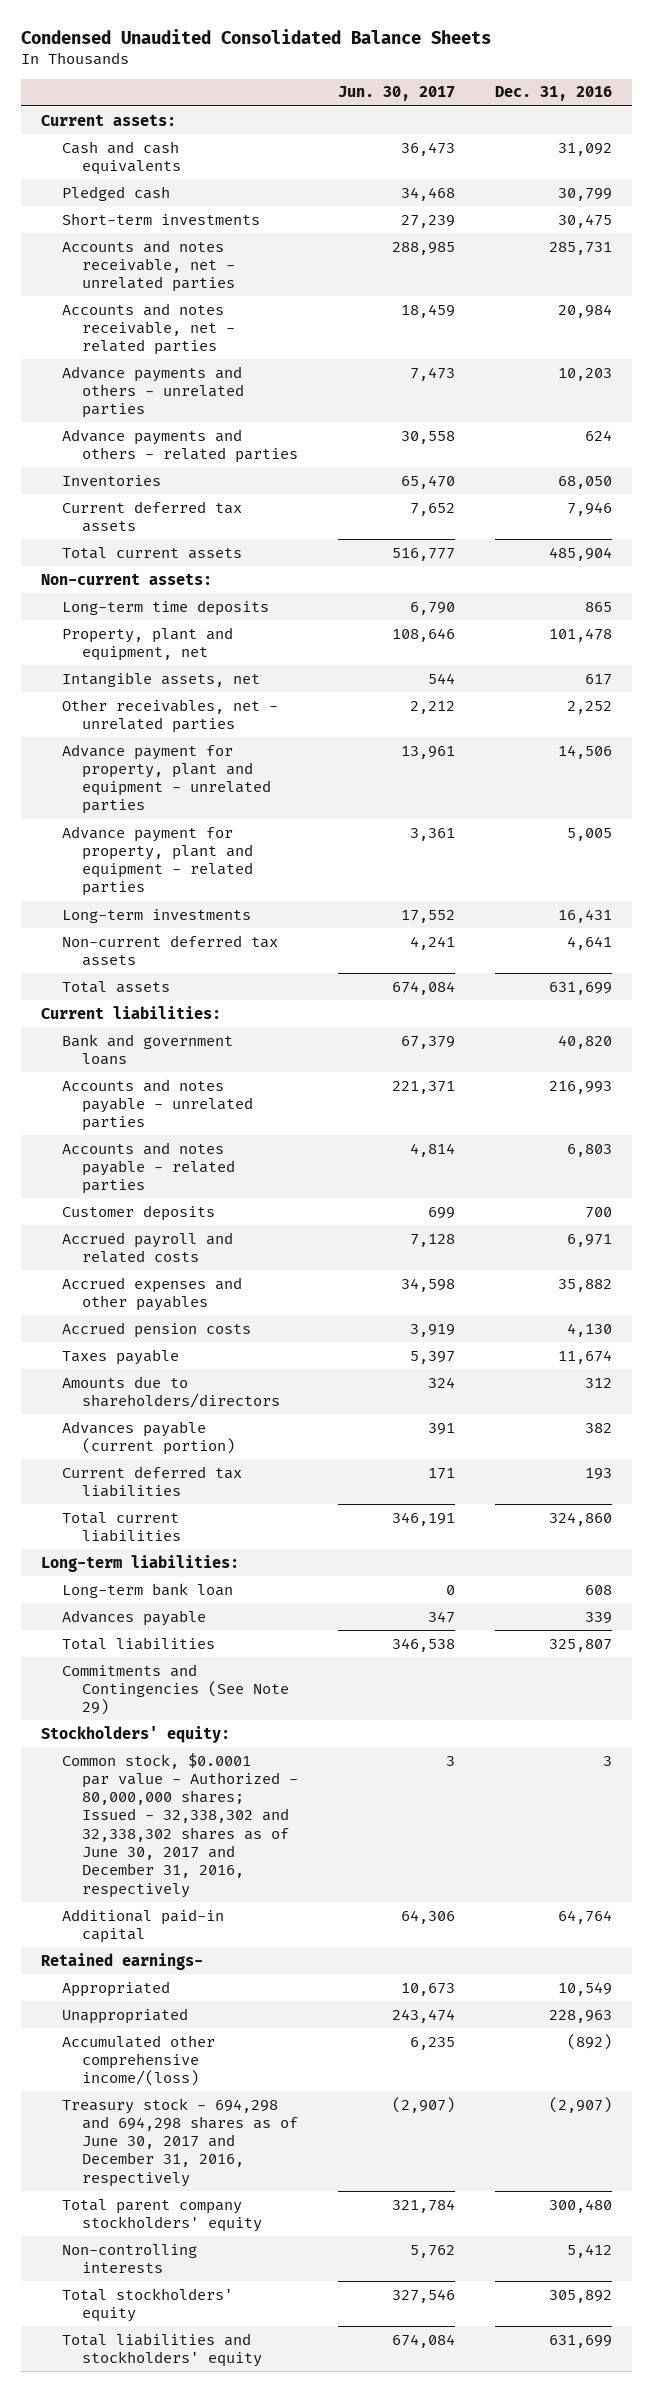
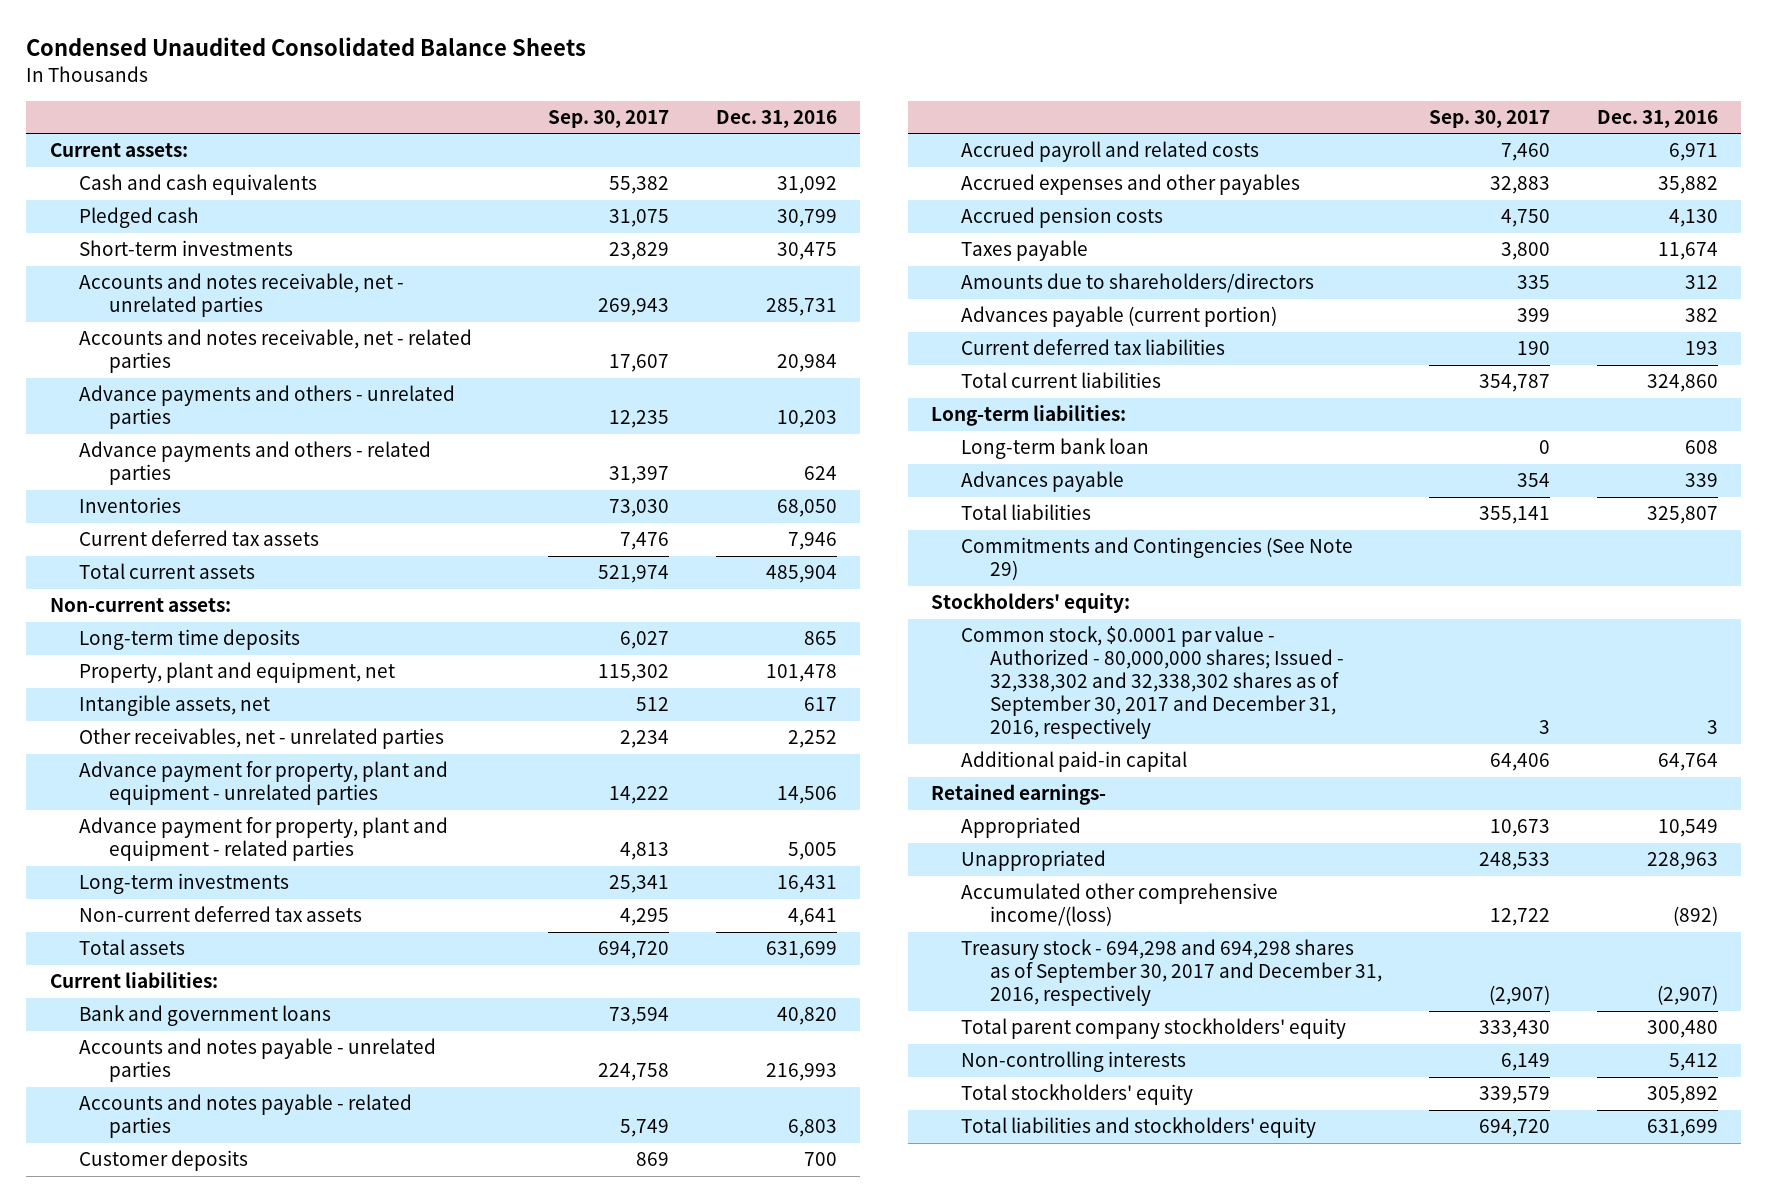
[338,86,456,102] Jun. 30, 2017 -> none
none -> [547,109,669,128] Sep. 30, 2017
[61,1752,298,1898] Common stock, $0.0001 par value - Authorized - 80,000,000 shares; Issued - 32,338,302 and 32,338,302 shares as of June 30, 2017 and December 31, 2016, respectively -> [960,626,1344,740] Common stock, $0.0001 par value - Authorized - 80,000,000 shares; Issued - 32,338,302 and 32,338,302 shares as of September 30, 2017 and December 31, 2016, respectively
[61,2097,298,2187] Treasury stock - 694,298 and 694,298 shares as of June 30, 2017 and December 31, 2016, respectively -> [960,939,1382,1007] Treasury stock - 694,298 and 694,298 shares as of September 30, 2017 and December 31, 2016, respectively

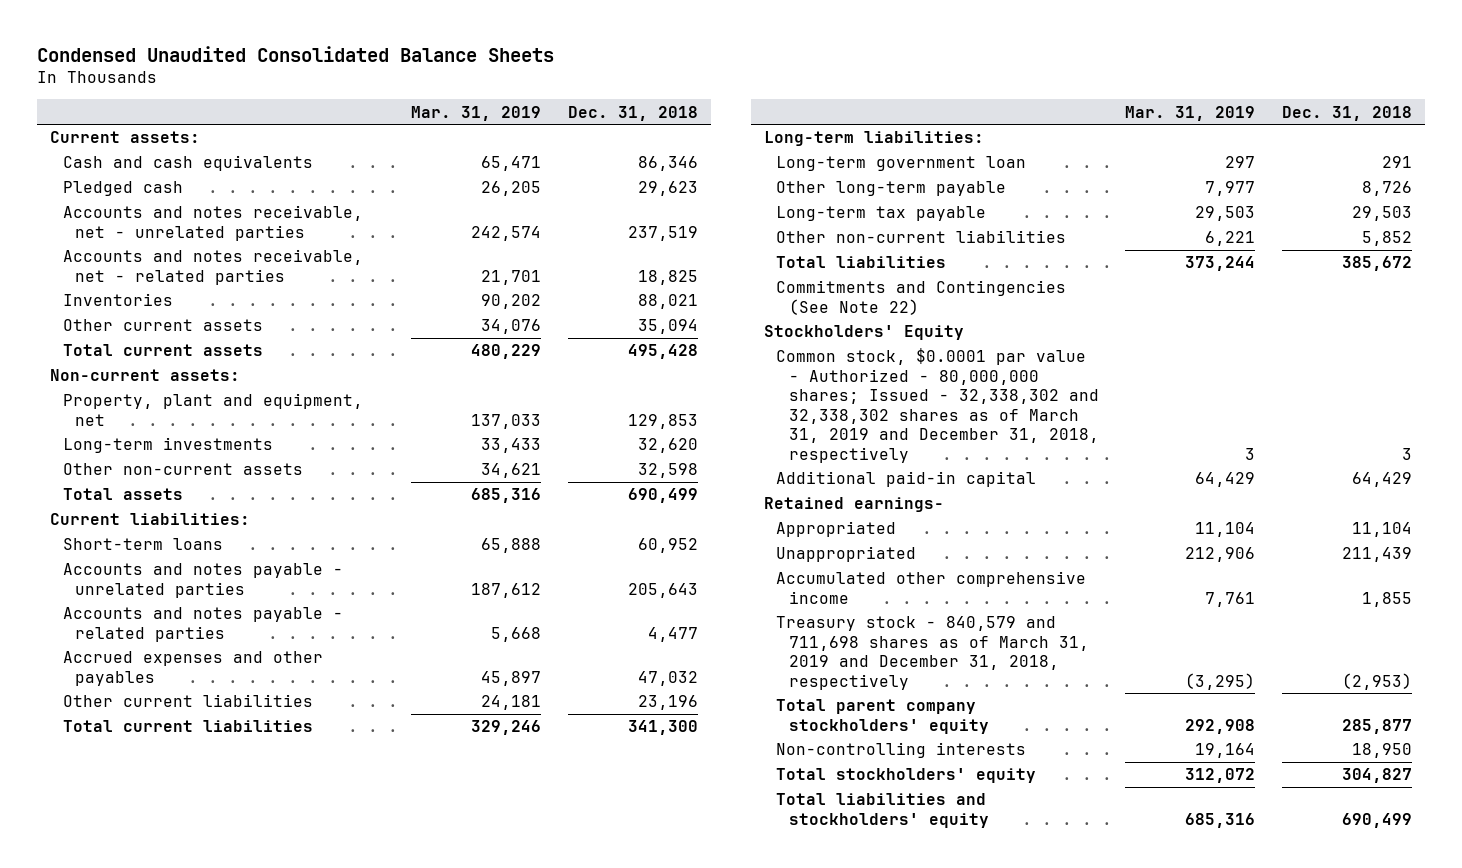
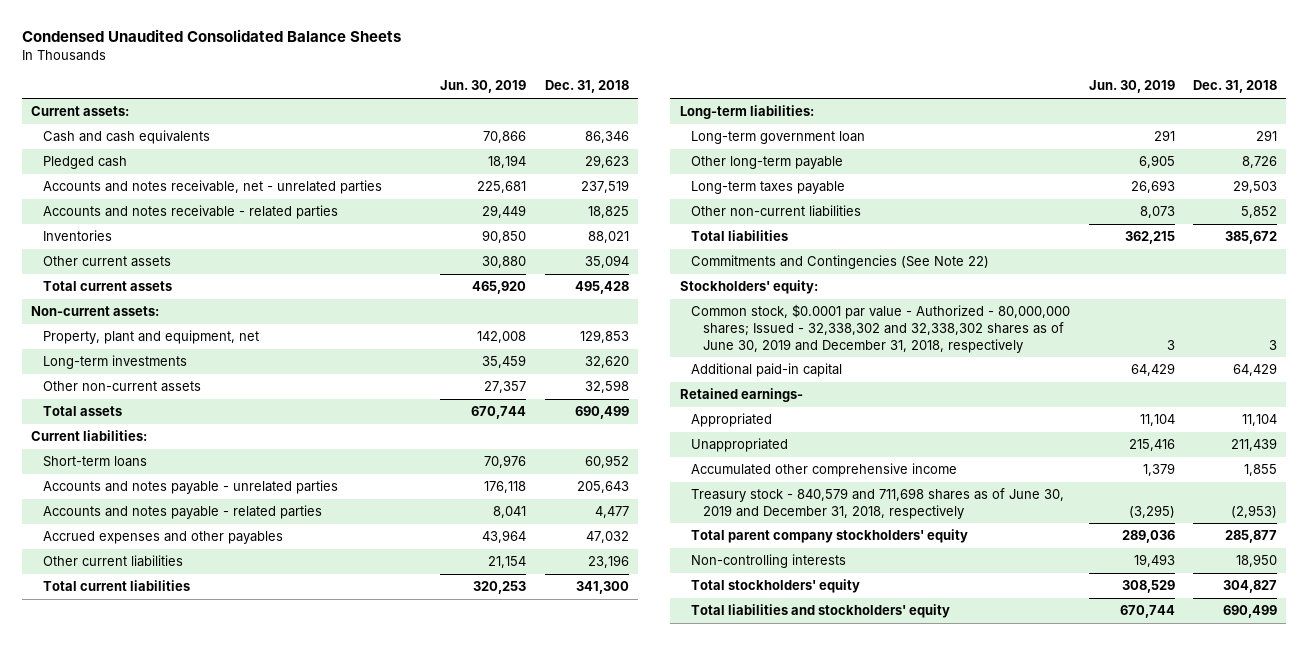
[411,105,542,121] Mar. 31, 2019 -> none
none -> [440,80,527,94] Jun. 30, 2019
[62,249,363,285] Accounts and notes receivable, net - related parties -> [42,205,338,220] Accounts and notes receivable - related parties
[776,206,987,222] Long-term tax payable -> [691,181,846,195] Long-term taxes payable
[764,325,965,341] Stockholders' Equity -> [679,280,818,295] Stockholders' equity:
[776,348,1099,463] Common stock, $0.0001 par value - Authorized - 80,000,000 shares; Issued - 32,338,302 and 32,338,302 shares as of March 31, 2019 and December 31, 2018, respectively -> [691,304,1071,353] Common stock, $0.0001 par value - Authorized - 80,000,000 shares; Issued - 32,338,302 and 32,338,302 shares as of June 30, 2019 and December 31, 2018, respectively
[776,616,1089,690] Treasury stock - 840,579 and 711,698 shares as of March 31, 2019 and December 31, 2018, respectively -> [691,488,1065,519] Treasury stock - 840,579 and 711,698 shares as of June 30, 2019 and December 31, 2018, respectively

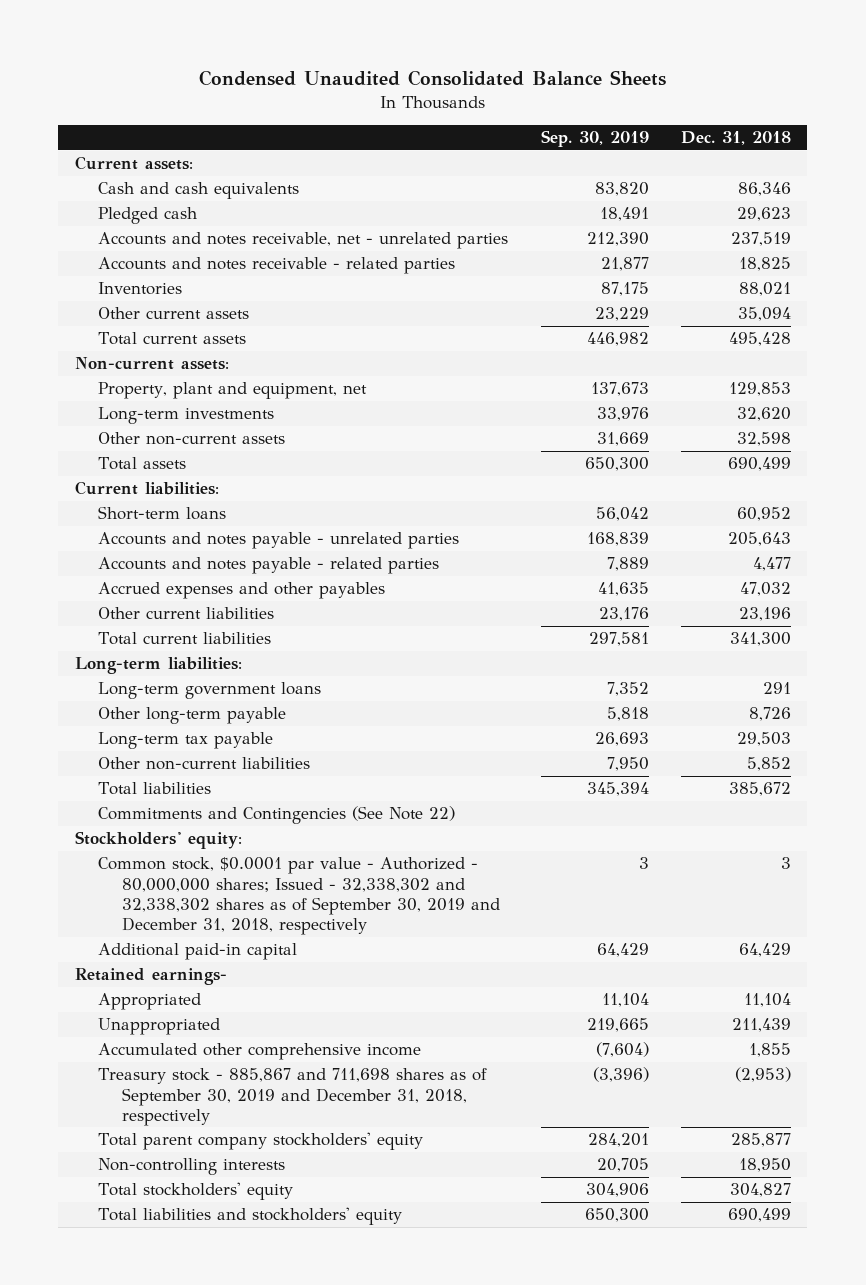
[440,80,527,94] Jun. 30, 2019 -> none
none -> [540,129,649,147] Sep. 30, 2019
[691,131,866,145] Long-term government loan -> [98,682,322,700] Long-term government loans
[691,181,846,195] Long-term taxes payable -> [98,732,274,750] Long-term tax payable
[691,304,1071,353] Common stock, $0.0001 par value - Authorized - 80,000,000 shares; Issued - 32,338,302 and 32,338,302 shares as of June 30, 2019 and December 31, 2018, respectively -> [98,857,501,936] Common stock, $0.0001 par value - Authorized - 80,000,000 shares; Issued - 32,338,302 and 32,338,302 shares as of September 30, 2019 and December 31, 2018, respectively
[691,488,1065,519] Treasury stock - 840,579 and 711,698 shares as of June 30, 2019 and December 31, 2018, respectively -> [98,1068,488,1126] Treasury stock - 885,867 and 711,698 shares as of September 30, 2019 and December 31, 2018, respectively

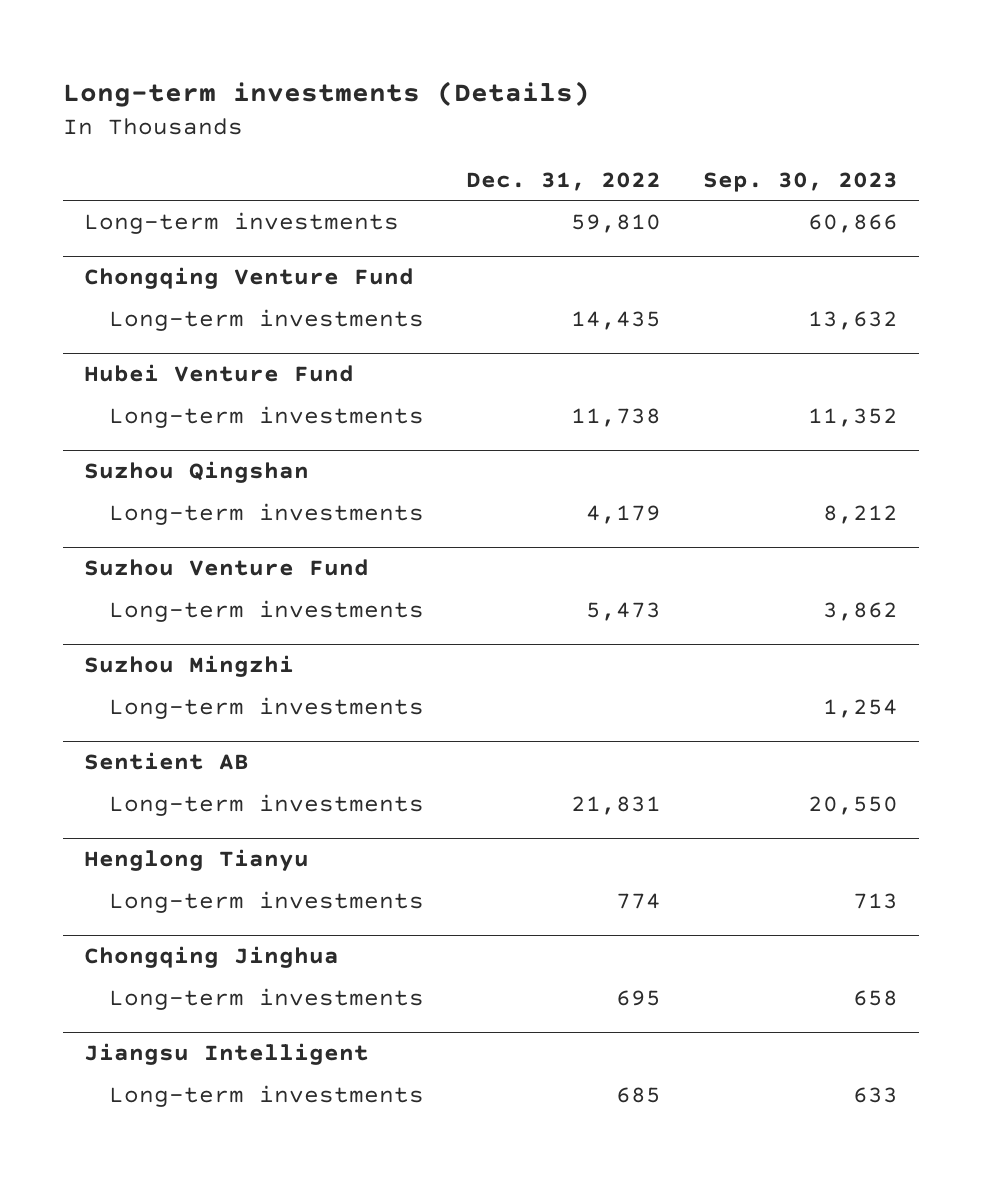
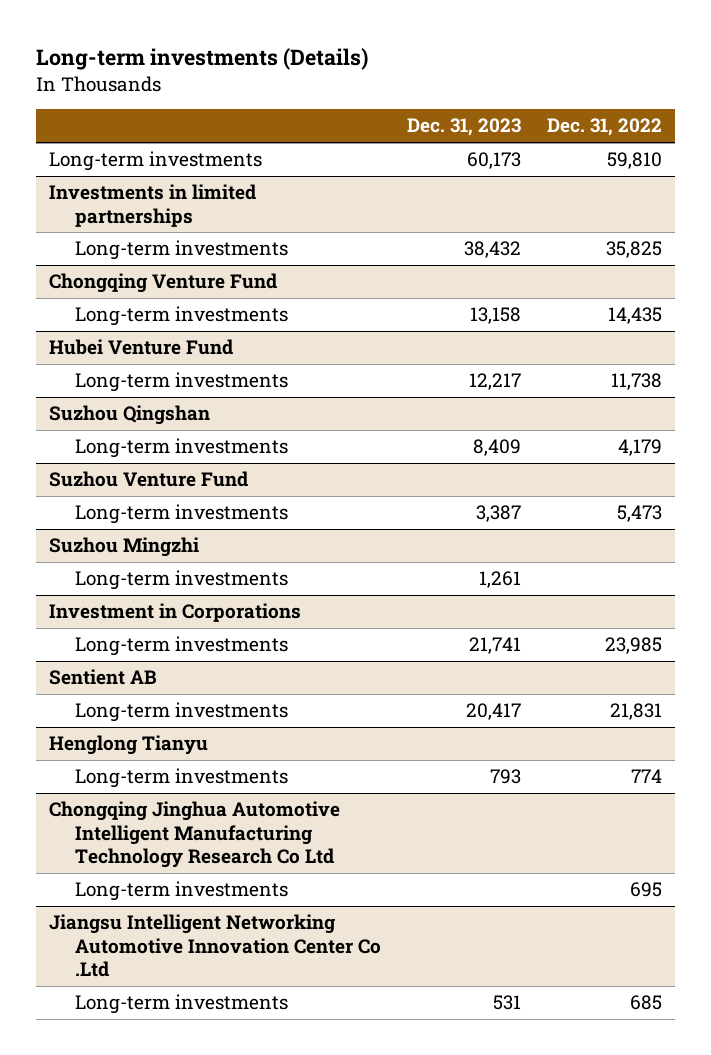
[702,171,898,192] Sep. 30, 2023 -> none
none -> [407,118,522,137] Dec. 31, 2023
none -> [49,184,257,227] Investments in limited partnerships
none -> [75,240,289,261] Long-term investments
none -> [49,603,302,623] Investment in Corporations
none -> [75,636,289,657] Long-term investments
[83,946,339,969] Chongqing Jinghua -> none
none -> [49,801,341,869] Chongqing Jinghua Automotive Intelligent Manufacturing Technology Research Co Ltd
[83,1043,369,1066] Jiangsu Intelligent -> none
none -> [49,914,382,978] Jiangsu Intelligent Networking Automotive Innovation Center Co .Ltd

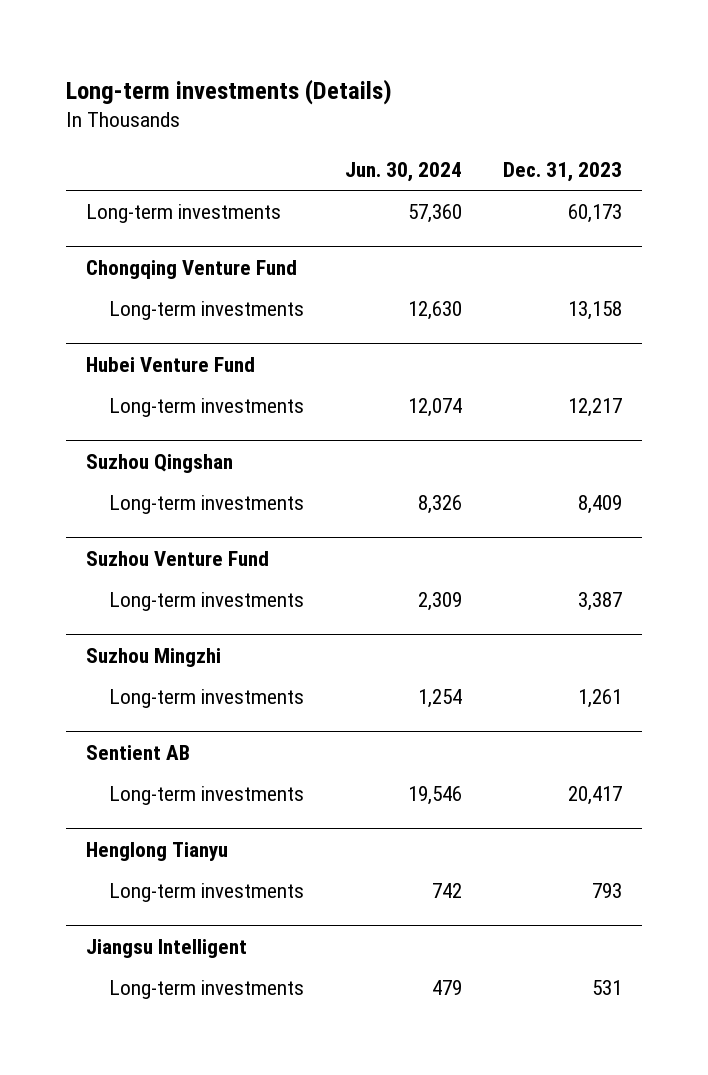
[547,118,663,137] Dec. 31, 2022 -> none
none -> [345,161,463,182] Jun. 30, 2024
[49,184,257,227] Investments in limited partnerships -> none
[75,240,289,261] Long-term investments -> none
[49,603,302,623] Investment in Corporations -> none
[75,636,289,657] Long-term investments -> none
[49,801,341,869] Chongqing Jinghua Automotive Intelligent Manufacturing Technology Research Co Ltd -> none
[75,881,289,902] Long-term investments -> none
[49,914,382,978] Jiangsu Intelligent Networking Automotive Innovation Center Co .Ltd -> none
none -> [86,938,248,958] Jiangsu Intelligent

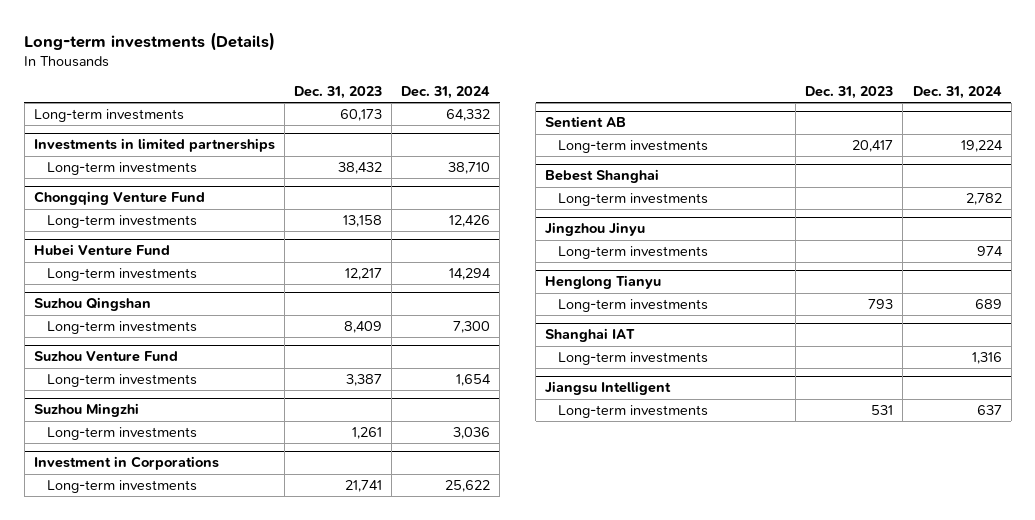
[345,161,463,182] Jun. 30, 2024 -> none
none -> [401,86,491,100] Dec. 31, 2024
none -> [33,138,275,153] Investments in limited partnerships
none -> [46,161,197,175] Long-term investments
none -> [33,456,219,471] Investment in Corporations
none -> [46,479,197,493] Long-term investments
none -> [545,169,660,184] Bebest Shanghai
none -> [557,192,708,206] Long-term investments
none -> [545,222,646,237] Jingzhou Jinyu
none -> [557,245,708,259] Long-term investments
none -> [545,328,636,343] Shanghai IAT
none -> [557,351,708,365] Long-term investments

